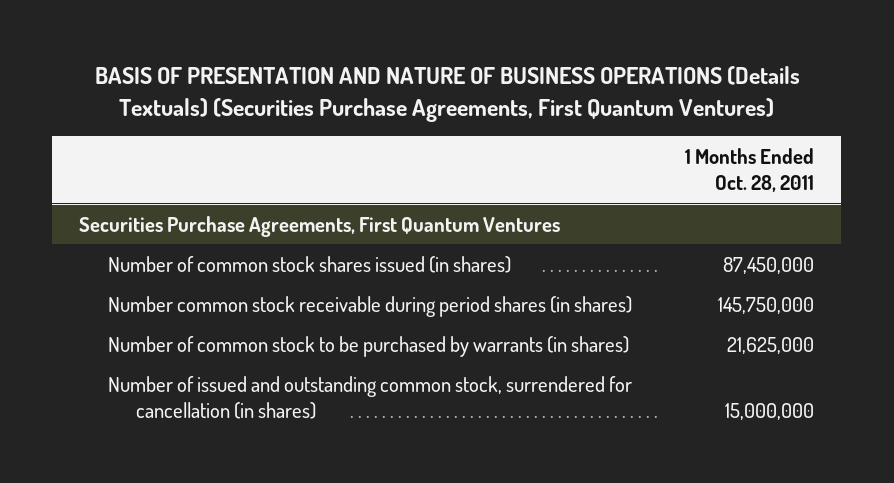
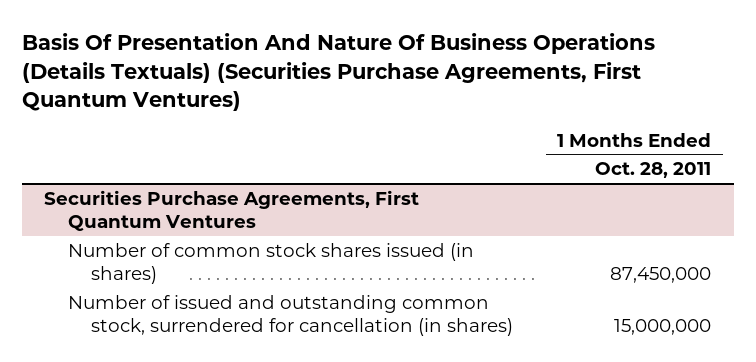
[94,66,800,122] BASIS OF PRESENTATION AND NATURE OF BUSINESS OPERATIONS (Details Textuals) (Securities Purchase Agreements, First Quantum Ventures) -> [21,33,655,112] Basis Of Presentation And Nature Of Business Operations (Details Textuals) (Securities Purchase Agreements, First Quantum Ventures)
[107,295,632,317] Number common stock receivable during period shares (in shares) -> none
[107,335,629,357] Number of common stock to be purchased by warrants (in shares) -> none

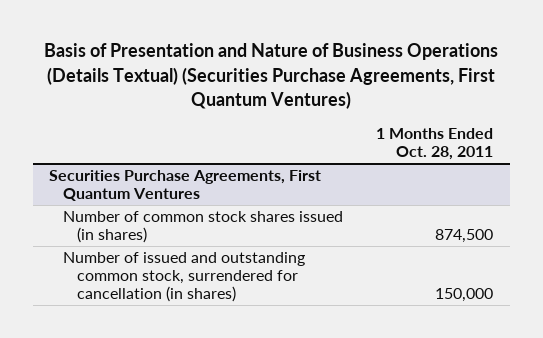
[21,33,655,112] Basis Of Presentation And Nature Of Business Operations (Details Textuals) (Securities Purchase Agreements, First Quantum Ventures) -> [44,43,499,110] Basis of Presentation and Nature of Business Operations (Details Textual) (Securities Purchase Agreements, First Quantum Ventures)
[610,267,712,284] 87,450,000 -> [435,229,494,244] 874,500
[614,319,712,336] 15,000,000 -> [435,288,494,303] 150,000

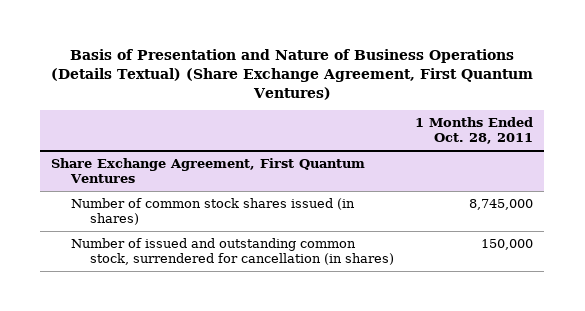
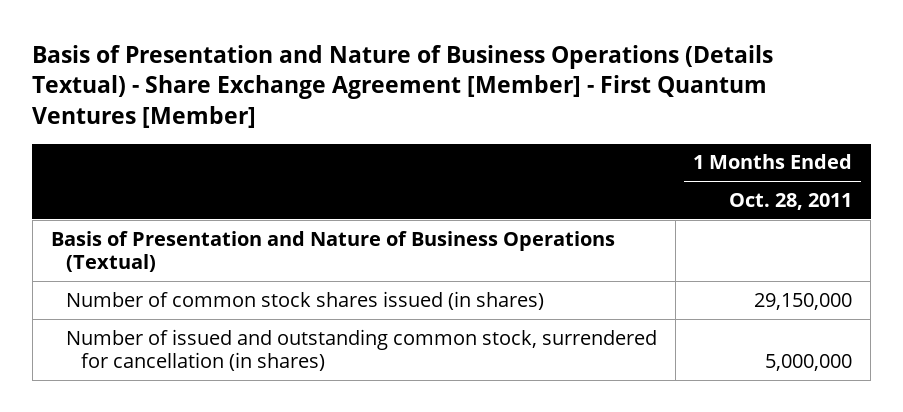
[51,48,534,100] Basis of Presentation and Nature of Business Operations (Details Textual) (Share Exchange Agreement, First Quantum Ventures) -> [32,44,774,128] Basis of Presentation and Nature of Business Operations (Details Textual) - Share Exchange Agreement [Member] - First Quantum Ventures [Member]
[51,157,366,184] Share Exchange Agreement, First Quantum Ventures -> none
none -> [50,230,615,272] Basis of Presentation and Nature of Business Operations (Textual)
[469,198,534,210] 8,745,000 -> [754,292,853,310] 29,150,000
[481,238,534,250] 150,000 -> [765,353,853,371] 5,000,000

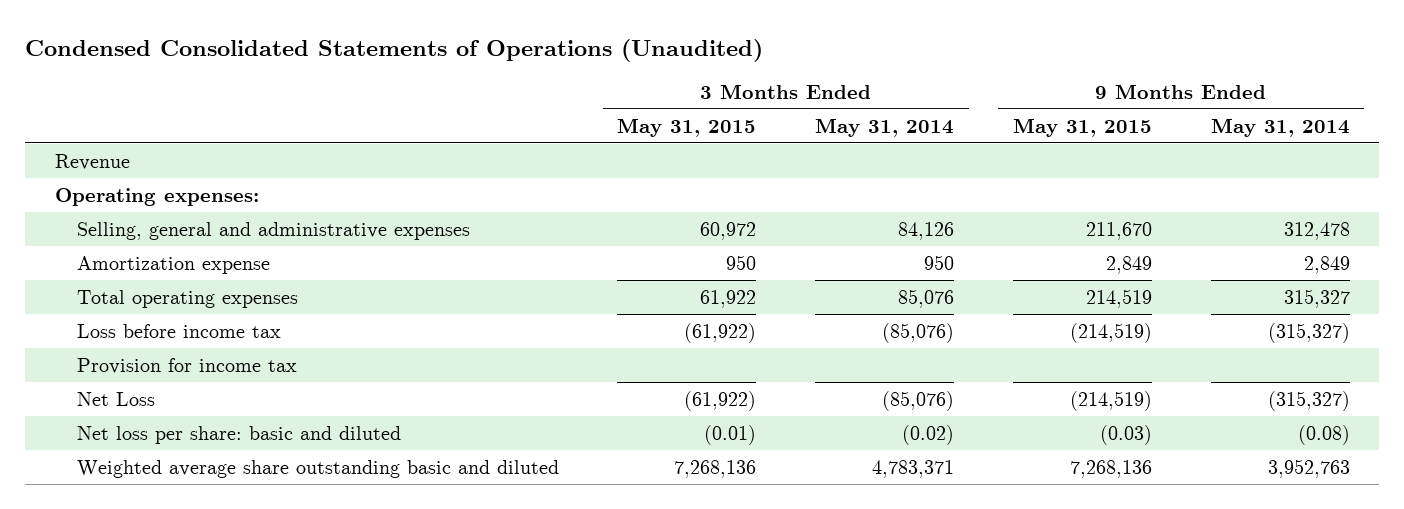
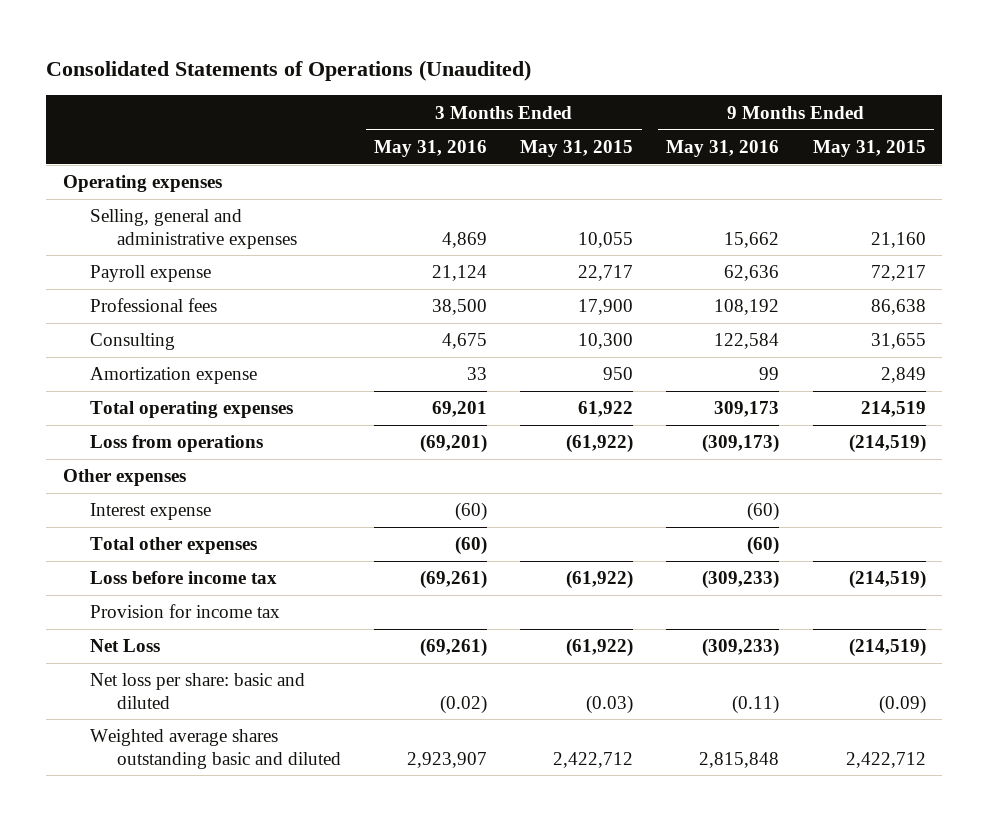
[25,38,764,62] Condensed Consolidated Statements of Operations (Unaudited) -> [46,60,532,82] Consolidated Statements of Operations (Unaudited)
[815,117,955,137] May 31, 2014 -> none
[1210,117,1350,137] May 31, 2014 -> none
none -> [374,139,488,157] May 31, 2016
none -> [666,139,780,157] May 31, 2016
[54,153,130,170] Revenue -> none
[54,187,259,206] Operating expenses: -> [62,175,222,193] Operating expenses
[700,221,757,240] 60,972 -> [578,231,634,248] 10,055
[1085,221,1152,240] 211,670 -> [870,231,926,248] 21,160
none -> [90,265,212,283] Payroll expense
none -> [90,298,218,313] Professional fees
none -> [90,333,176,351] Consulting
none -> [90,435,264,453] Loss from operations
none -> [62,469,186,487] Other expenses
none -> [90,503,212,521] Interest expense
none -> [90,537,258,555] Total other expenses
[704,424,757,445] (0.01) -> [586,694,634,714] (0.03)
[1099,424,1152,445] (0.03) -> [878,694,926,714] (0.09)
[76,459,559,478] Weighted average share outstanding basic and diluted -> [90,729,342,769] Weighted average shares outstanding basic and diluted
[674,459,757,478] 7,268,136 -> [553,751,634,768] 2,422,712
[1069,459,1152,478] 7,268,136 -> [845,751,926,768] 2,422,712

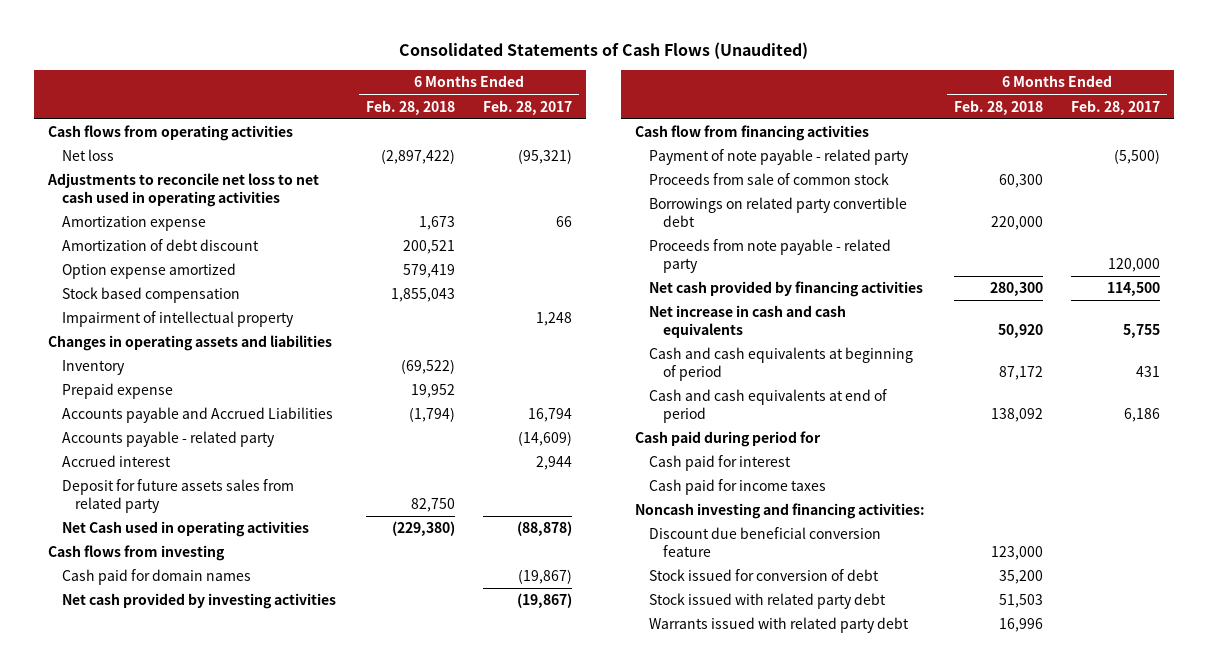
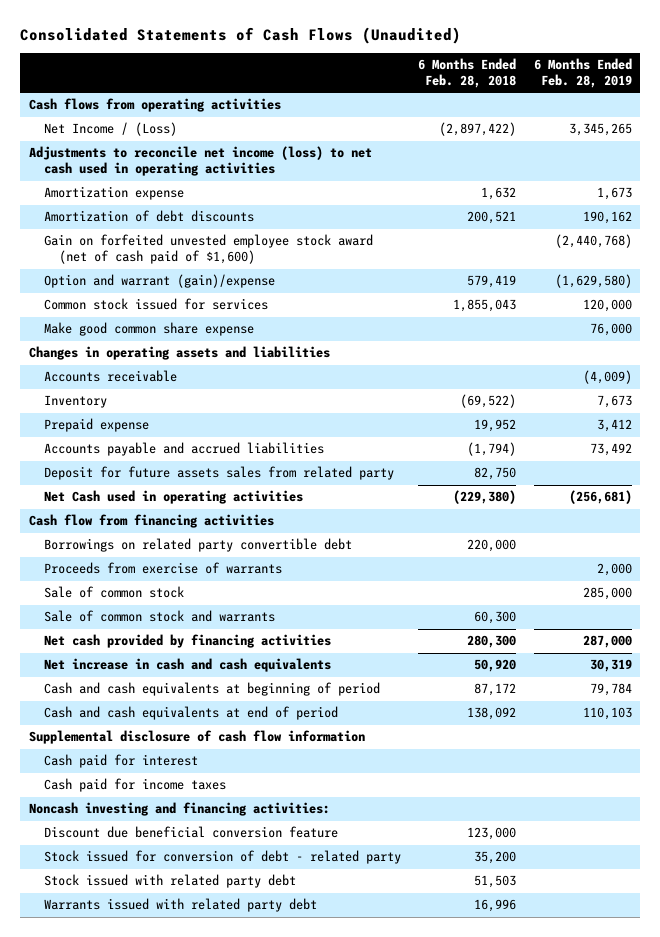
[483,99,573,115] Feb. 28, 2017 -> none
none -> [533,58,632,88] 6 Months Ended Feb. 28, 2019
[61,311,294,328] Impairment of intellectual property -> none
[61,149,114,162] Net loss -> [44,122,178,137] Net Income / (Loss)
[47,173,320,207] Adjustments to reconcile net loss to net cash used in operating activities -> [28,146,372,177] Adjustments to reconcile net income (loss) to net cash used in operating activities
[419,216,456,231] 1,673 -> [481,187,517,201] 1,632
[61,239,259,252] Amortization of debt discount -> [44,210,255,223] Amortization of debt discounts
none -> [44,234,374,265] Gain on forfeited unvested employee stock award (net of cash paid of $1,600)
[61,263,236,280] Option expense amortized -> [44,274,276,289] Option and warrant (gain)/expense
[61,287,240,304] Stock based compensation -> [44,298,269,311] Common stock issued for services
none -> [44,322,255,337] Make good common share expense
none -> [44,370,178,383] Accounts receivable
[61,431,275,448] Accounts payable - related party -> none
[61,455,171,468] Accrued interest -> none
[61,407,333,424] Accounts payable and Accrued Liabilities -> [44,442,325,457] Accounts payable and accrued liabilities
[48,545,226,562] Cash flows from investing -> none
[61,569,251,586] Cash paid for domain names -> none
[61,593,336,610] Net cash provided by investing activities -> none
[649,149,910,166] Payment of note payable - related party -> none
[649,173,890,186] Proceeds from sale of common stock -> none
[649,239,892,273] Proceeds from note payable - related party -> none
none -> [44,562,283,575] Proceeds from exercise of warrants
none -> [44,586,185,599] Sale of common stock
none -> [44,610,276,623] Sale of common stock and warrants
[635,431,822,448] Cash paid during period for -> none
none -> [28,730,365,745] Supplemental disclosure of cash flow information
[649,569,880,582] Stock issued for conversion of debt -> [44,850,402,865] Stock issued for conversion of debt - related party

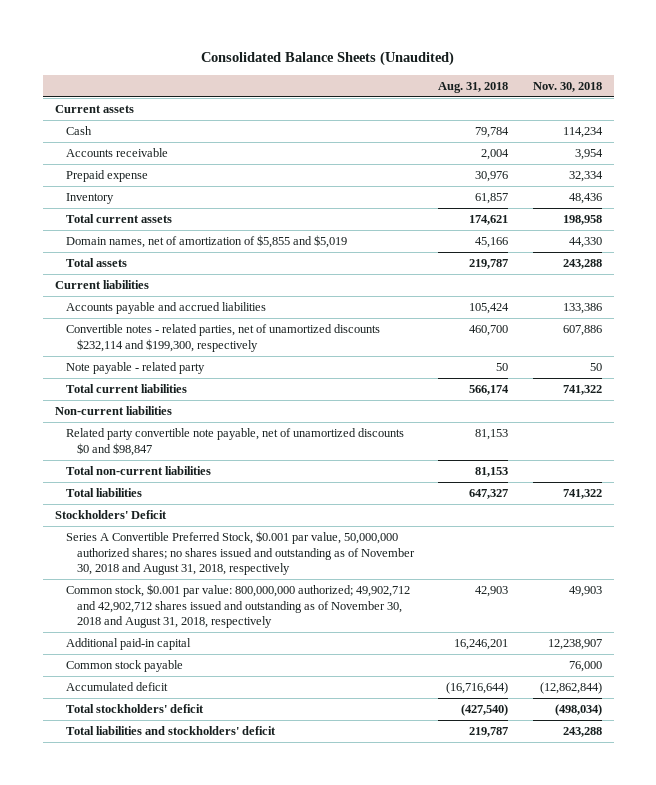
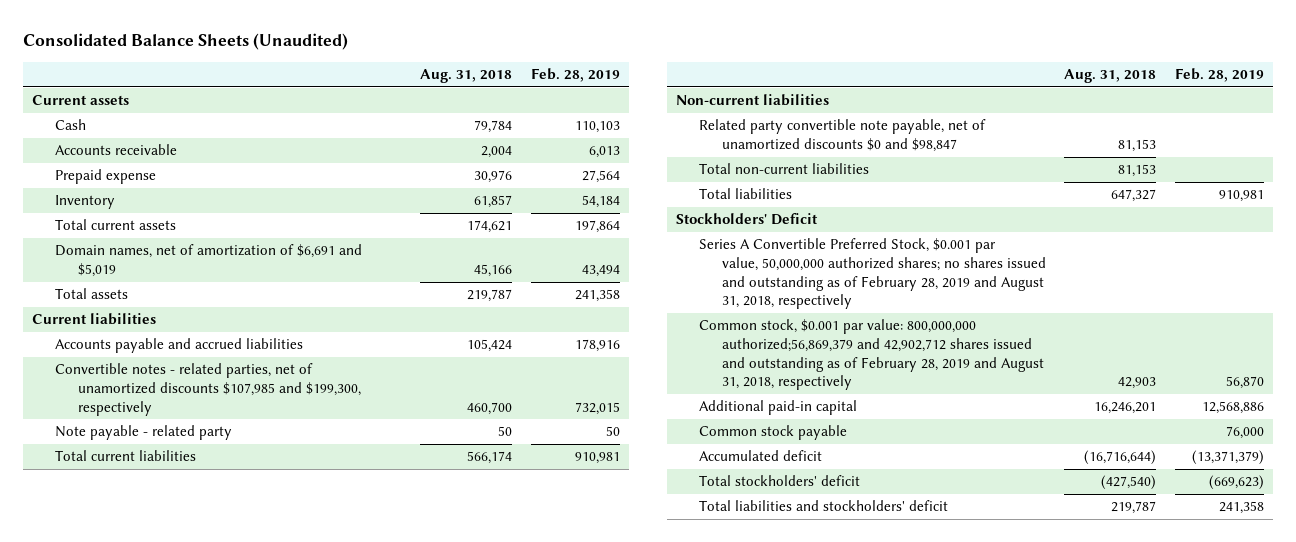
[532,81,602,92] Nov. 30, 2018 -> none
none -> [530,68,620,83] Feb. 28, 2019
[66,235,348,249] Domain names, net of amortization of $5,855 and $5,019 -> [54,244,362,278] Domain names, net of amortization of $6,691 and $5,019
[66,324,381,352] Convertible notes - related parties, net of unamortized discounts $232,114 and $199,300, respectively -> [54,363,361,416] Convertible notes - related parties, net of unamortized discounts $107,985 and $199,300, respectively
[66,531,416,576] Series A Convertible Preferred Stock, $0.001 par value, 50,000,000 authorized shares; no shares issued and outstanding as of November 30, 2018 and August 31, 2018, respectively -> [699,238,1046,310] Series A Convertible Preferred Stock, $0.001 par value, 50,000,000 authorized shares; no shares issued and outstanding as of February 28, 2019 and August 31, 2018, respectively
[66,584,411,629] Common stock, $0.001 par value: 800,000,000 authorized; 49,902,712 and 42,902,712 shares issued and outstanding as of November 30, 2018 and August 31, 2018, respectively -> [699,319,1044,391] Common stock, $0.001 par value: 800,000,000 authorized;56,869,379 and 42,902,712 shares issued and outstanding as of February 28, 2019 and August 31, 2018, respectively

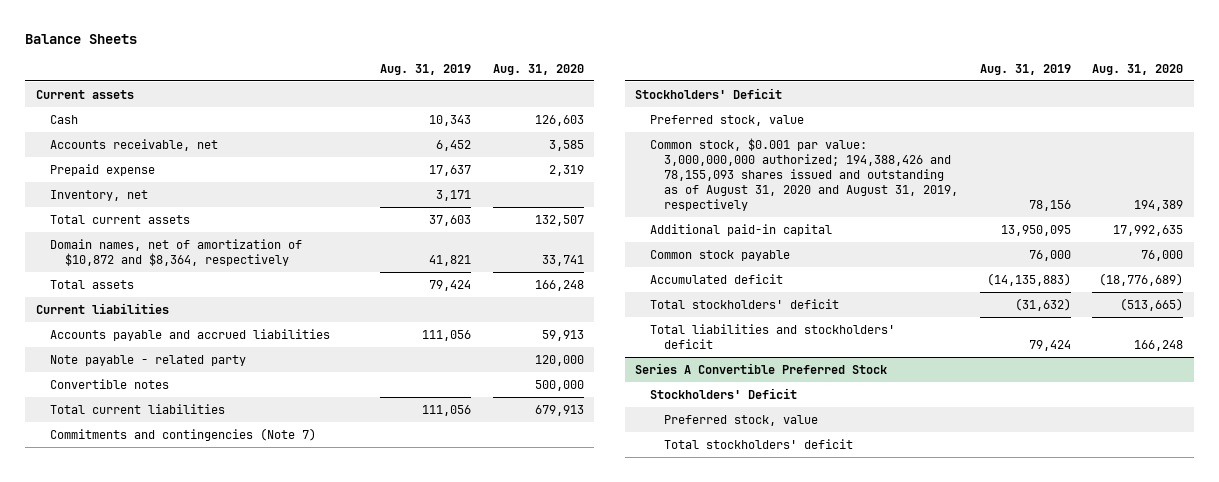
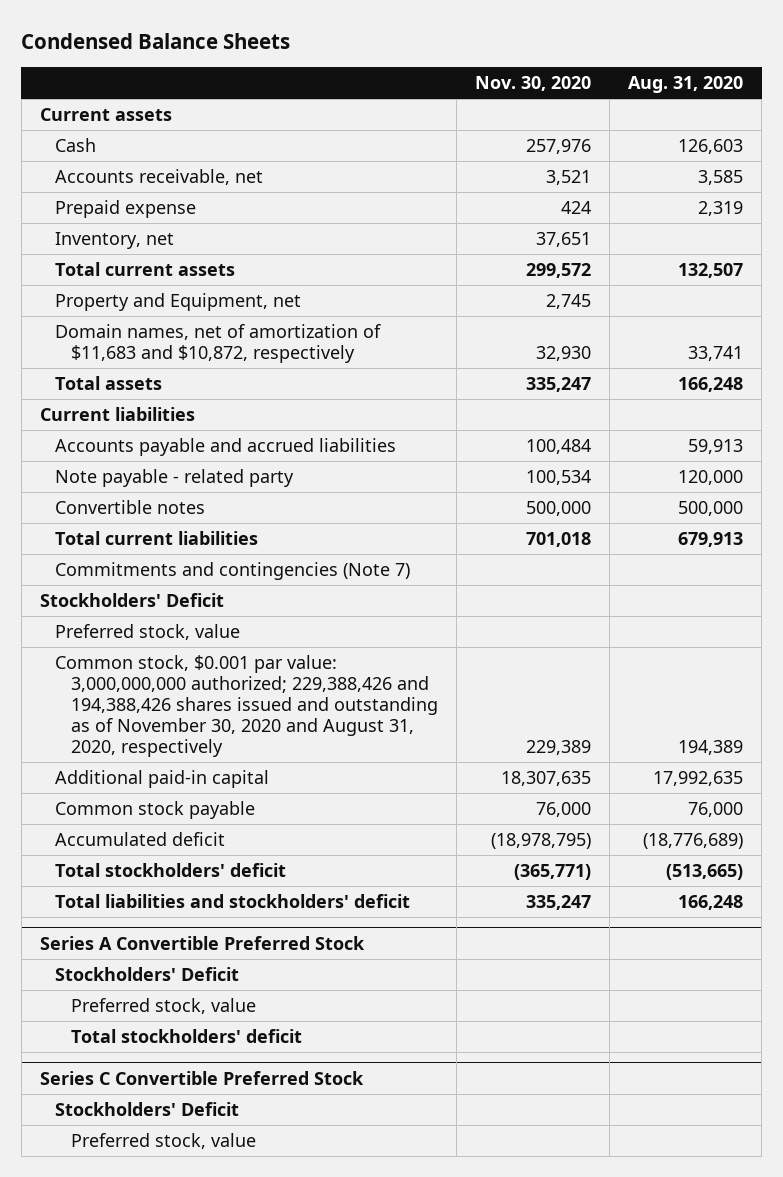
[24,33,137,44] Balance Sheets -> [21,32,291,49] Condensed Balance Sheets
[380,63,472,75] Aug. 31, 2019 -> none
none -> [475,75,592,91] Nov. 30, 2020
none -> [55,293,302,312] Property and Equipment, net
[50,238,303,266] Domain names, net of amortization of $10,872 and $8,364, respectively -> [55,324,382,363] Domain names, net of amortization of $11,683 and $10,872, respectively
[649,137,959,212] Common stock, $0.001 par value: 3,000,000,000 authorized; 194,388,426 and 78,155,093 shares issued and outstanding as of August 31, 2020 and August 31, 2019, respectively -> [55,655,439,757] Common stock, $0.001 par value: 3,000,000,000 authorized; 229,388,426 and 194,388,426 shares issued and outstanding as of November 30, 2020 and August 31, 2020, respectively
none -> [39,1070,364,1085] Series C Convertible Preferred Stock
none -> [55,1102,240,1117] Stockholders' Deficit
none -> [71,1133,257,1150] Preferred stock, value

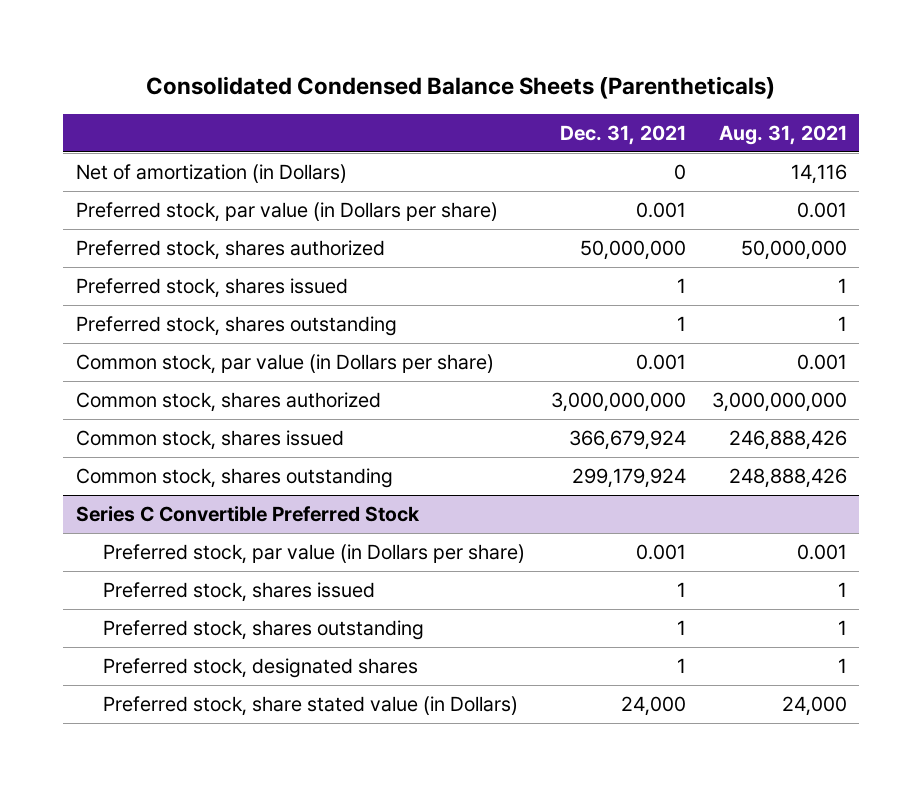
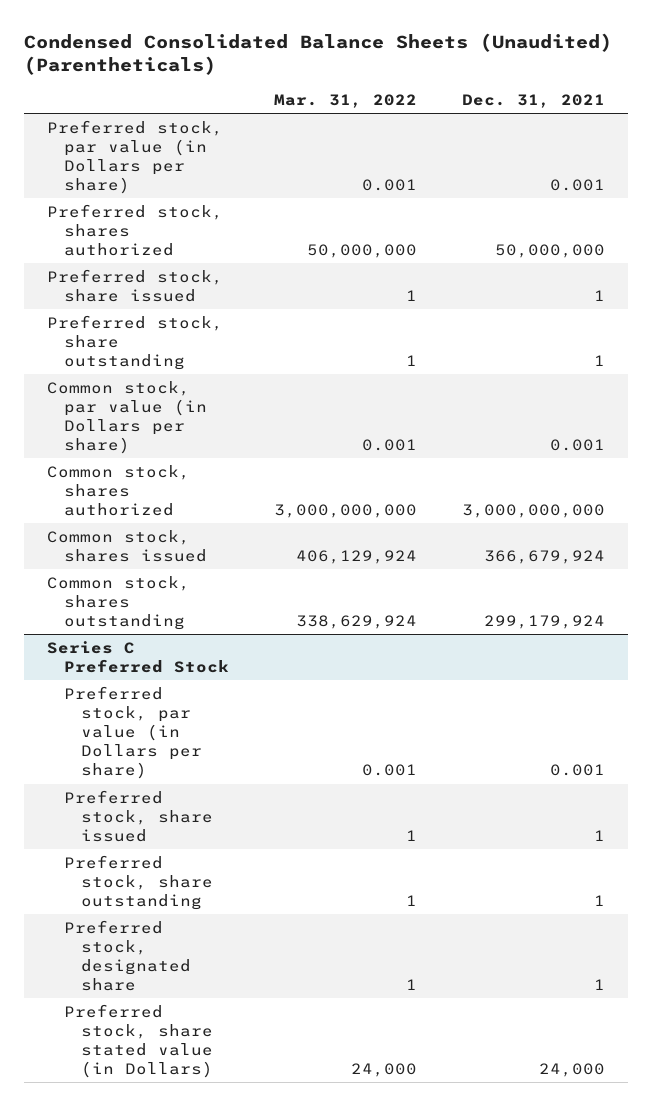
[146,75,776,99] Consolidated Condensed Balance Sheets (Parentheticals) -> [24,32,613,76] Condensed Consolidated Balance Sheets (Unaudited) (Parentheticals)
[718,124,847,145] Aug. 31, 2021 -> none
none -> [274,94,418,109] Mar. 31, 2022
[75,163,347,183] Net of amortization (in Dollars) -> none
[75,277,348,298] Preferred stock, shares issued -> [46,268,223,302] Preferred stock, share issued
[75,315,397,336] Preferred stock, shares outstanding -> [46,314,223,371] Preferred stock, share outstanding
[75,505,420,522] Series C Convertible Preferred Stock -> [46,640,230,673] Series C Preferred Stock
[103,581,376,602] Preferred stock, shares issued -> [64,789,214,843] Preferred stock, share issued
[103,619,425,640] Preferred stock, shares outstanding -> [64,854,214,911] Preferred stock, share outstanding
[103,657,419,678] Preferred stock, designated shares -> [64,919,192,992] Preferred stock, designated share

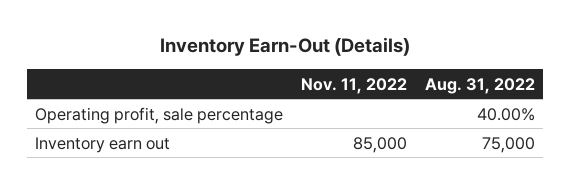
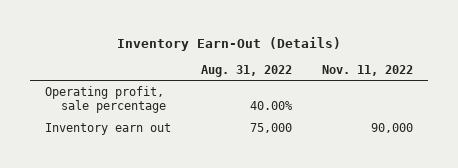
[352,136,407,153] 85,000 -> [370,122,413,133] 90,000

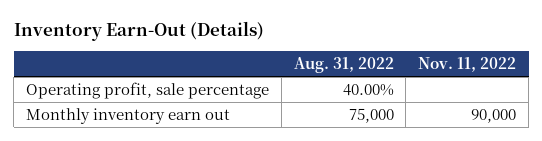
[45,122,172,135] Inventory earn out -> [25,108,230,125] Monthly inventory earn out

